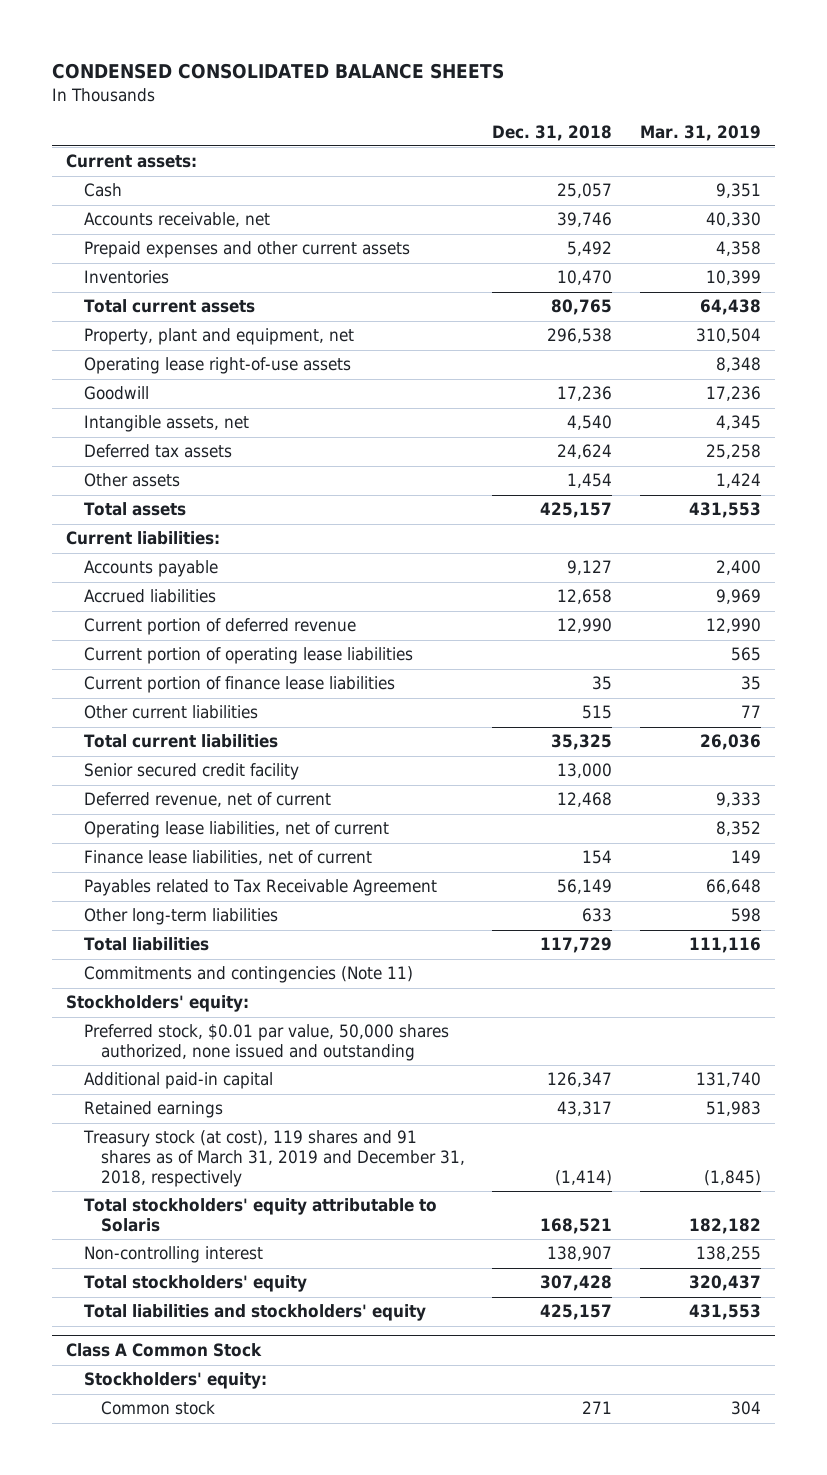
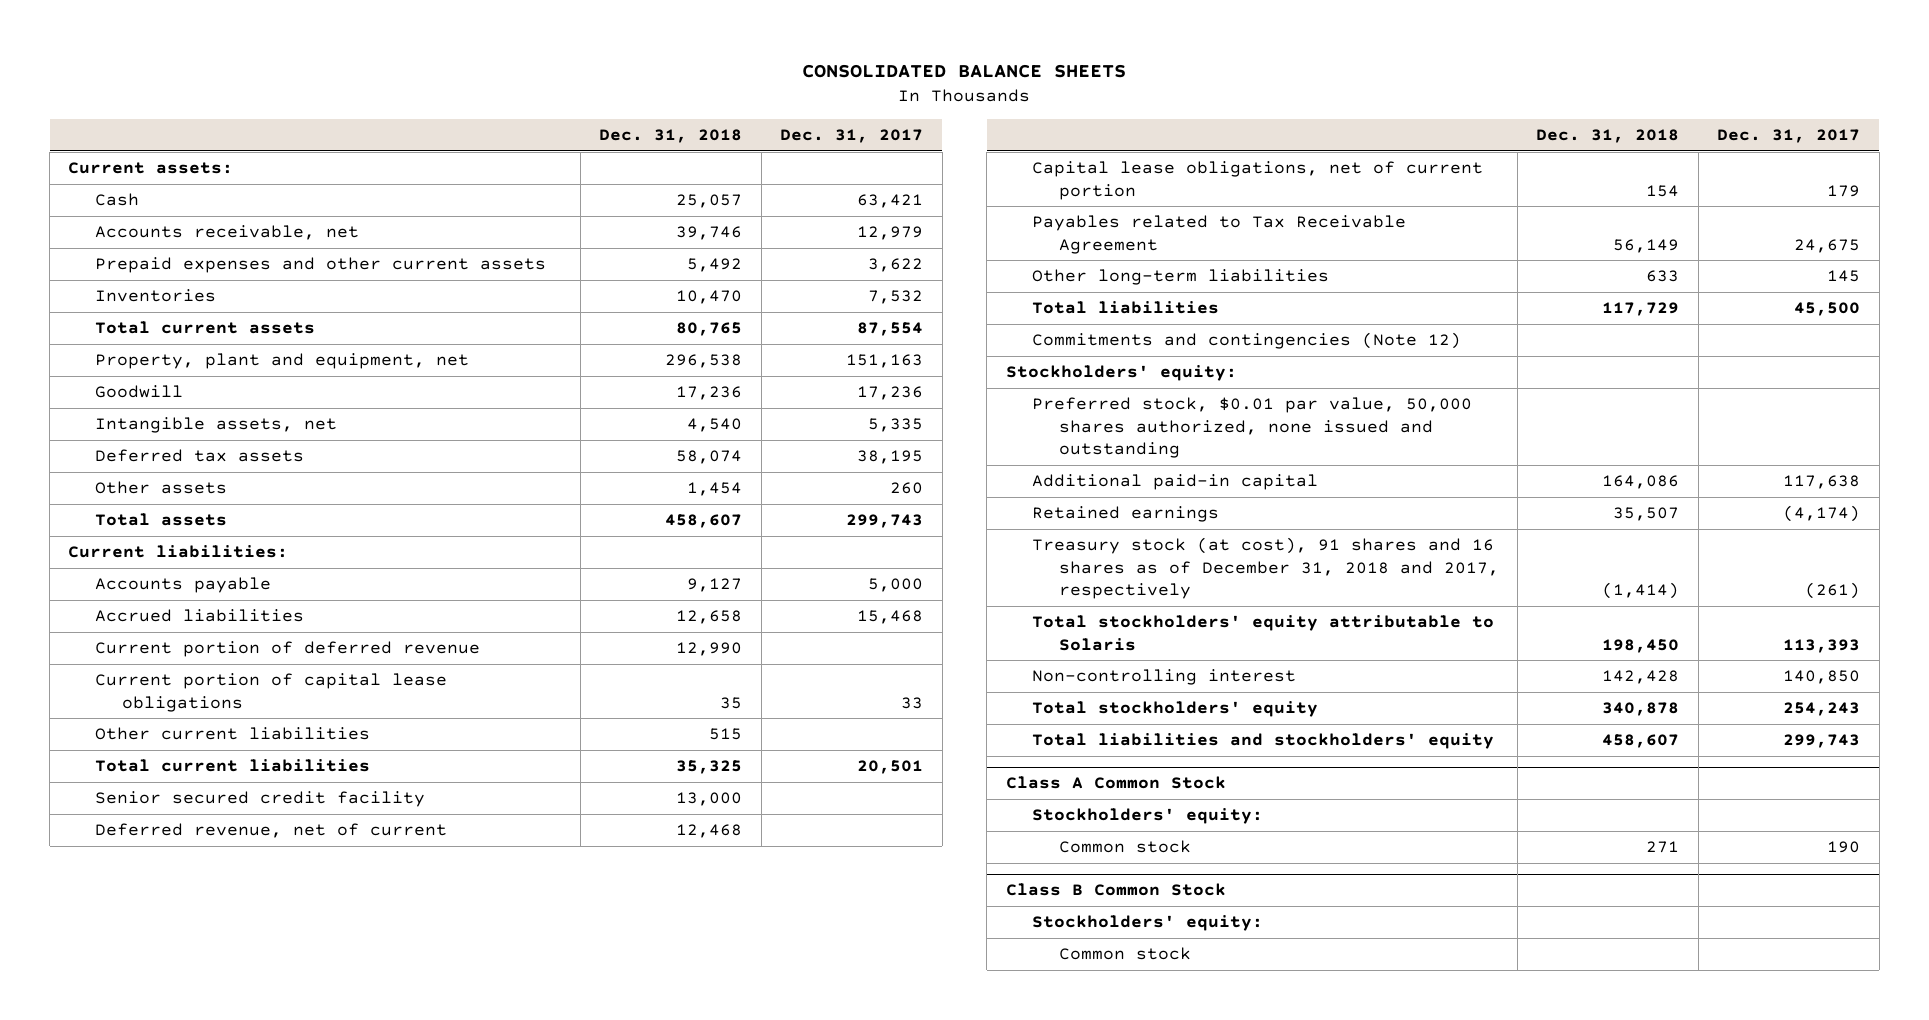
[52,63,505,80] CONDENSED CONSOLIDATED BALANCE SHEETS -> [802,64,1127,79] CONSOLIDATED BALANCE SHEETS
[639,124,761,141] Mar. 31, 2019 -> none
none -> [780,129,924,144] Dec. 31, 2017
[83,357,351,375] Operating lease right-of-use assets -> none
[557,444,613,460] 24,624 -> [676,450,743,465] 58,074
[540,502,613,519] 425,157 -> [665,514,743,529] 458,607
[83,647,413,665] Current portion of operating lease liabilities -> none
[83,676,395,694] Current portion of finance lease liabilities -> [95,673,448,712] Current portion of capital lease obligations
[83,821,389,839] Operating lease liabilities, net of current -> none
[83,850,372,866] Finance lease liabilities, net of current -> [1032,161,1484,200] Capital lease obligations, net of current portion
[83,966,413,984] Commitments and contingencies (Note 11) -> [1032,332,1462,350] Commitments and contingencies (Note 12)
[547,1072,613,1088] 126,347 -> [1602,475,1680,490] 164,086
[557,1101,613,1117] 43,317 -> [1613,507,1680,522] 35,507
[82,1130,465,1187] Treasury stock (at cost), 119 shares and 91 shares as of March 31, 2019 and December 31, 2018, respectively -> [1032,537,1499,600] Treasury stock (at cost), 91 shares and 16 shares as of December 31, 2018 and 2017, respectively
[540,1218,613,1235] 168,521 -> [1602,638,1680,653] 198,450
[547,1246,613,1262] 138,907 -> [1602,670,1680,685] 142,428
[540,1275,613,1292] 307,428 -> [1602,702,1680,717] 340,878
[540,1304,613,1321] 425,157 -> [1602,734,1680,749] 458,607
none -> [1005,883,1226,897] Class B Common Stock
none -> [1032,915,1264,932] Stockholders' equity:
none -> [1058,947,1191,961] Common stock

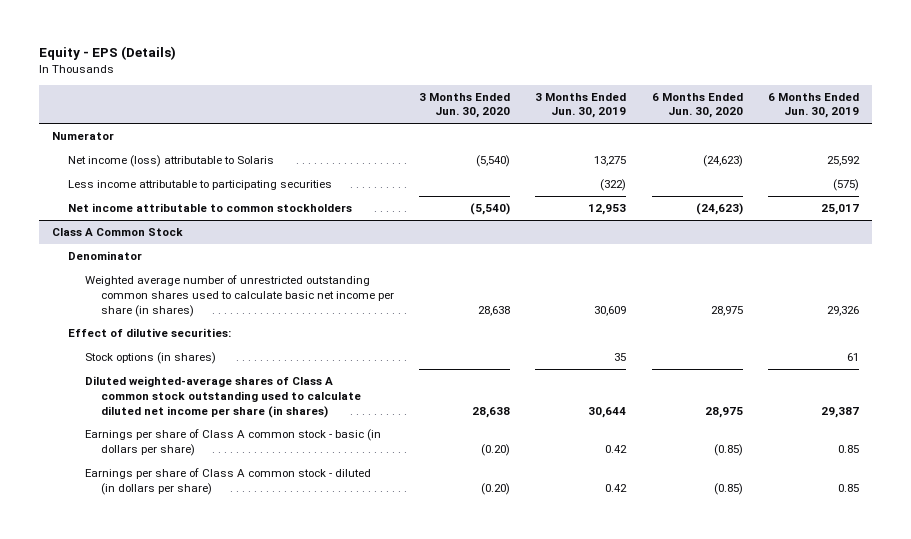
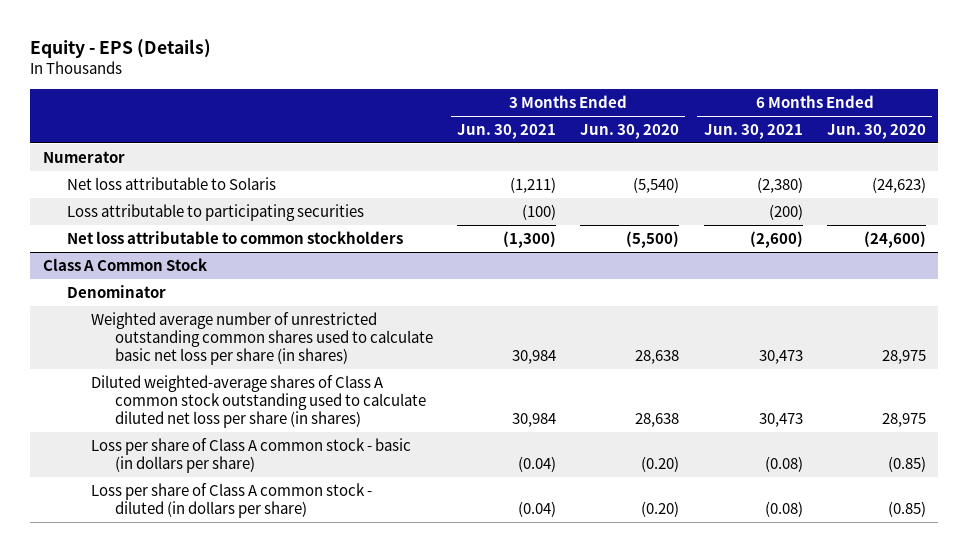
[535,92,627,119] 3 Months Ended Jun. 30, 2019 -> none
[767,92,859,119] 6 Months Ended Jun. 30, 2019 -> none
none -> [456,123,556,139] Jun. 30, 2021
none -> [703,123,803,139] Jun. 30, 2021
[68,155,275,168] Net income (loss) attributable to Solaris -> [66,176,276,190] Net loss attributable to Solaris
[68,180,333,191] Less income attributable to participating securities -> [66,203,364,221] Loss attributable to participating securities
[68,203,353,213] Net income attributable to common stockholders -> [66,230,403,244] Net loss attributable to common stockholders
[470,203,511,216] (5,540) -> [626,230,680,248] (5,500)
[695,203,743,216] (24,623) -> [863,230,926,248] (24,600)
[68,328,232,338] Effect of dilutive securities: -> none
[84,352,216,365] Stock options (in shares) -> none
[84,275,395,317] Weighted average number of unrestricted outstanding common shares used to calculate basic net income per share (in shares) -> [90,311,433,366] Weighted average number of unrestricted outstanding common shares used to calculate basic net loss per share (in shares)
[84,376,362,418] Diluted weighted-average shares of Class A common stock outstanding used to calculate diluted net income per share (in shares) -> [90,374,426,429] Diluted weighted-average shares of Class A common stock outstanding used to calculate diluted net loss per share (in shares)
[84,429,381,456] Earnings per share of Class A common stock - basic (in dollars per share) -> [90,437,411,474] Loss per share of Class A common stock - basic (in dollars per share)
[84,468,371,495] Earnings per share of Class A common stock - diluted (in dollars per share) -> [90,482,372,519] Loss per share of Class A common stock - diluted (in dollars per share)

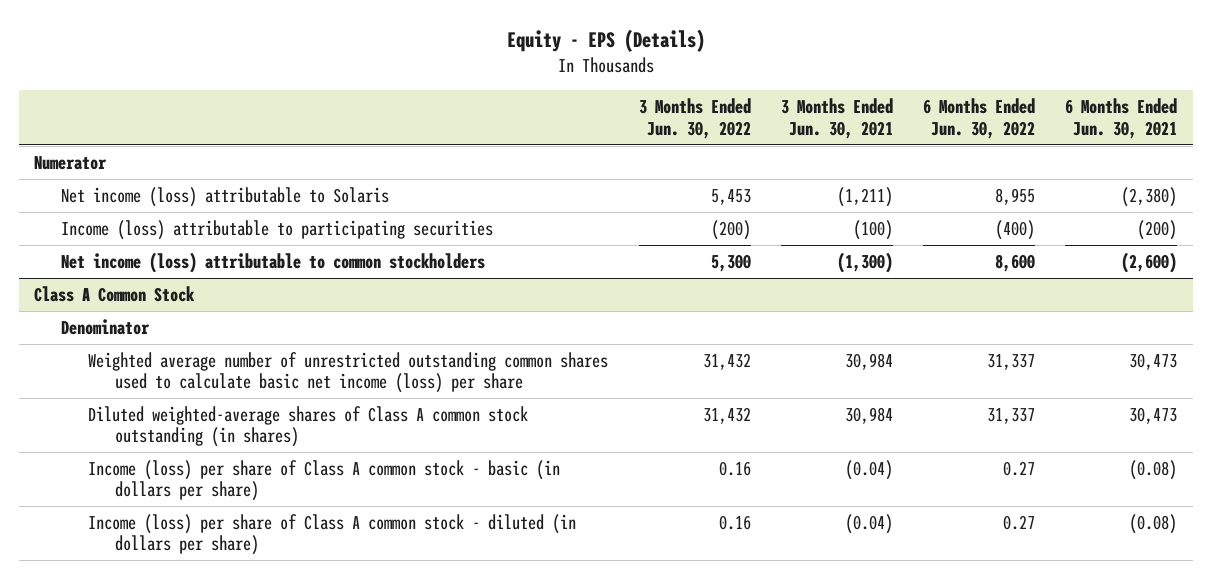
[580,123,680,139] Jun. 30, 2020 -> none
[826,123,926,139] Jun. 30, 2020 -> none
none -> [638,98,751,139] 3 Months Ended Jun. 30, 2022
none -> [923,98,1036,139] 6 Months Ended Jun. 30, 2022
[66,176,276,190] Net loss attributable to Solaris -> [61,186,390,207] Net income (loss) attributable to Solaris
[66,203,364,221] Loss attributable to participating securities -> [61,219,494,240] Income (loss) attributable to participating securities
[66,230,403,244] Net loss attributable to common stockholders -> [61,251,486,273] Net income (loss) attributable to common stockholders
[90,311,433,366] Weighted average number of unrestricted outstanding common shares used to calculate basic net loss per share (in shares) -> [88,351,609,394] Weighted average number of unrestricted outstanding common shares used to calculate basic net income (loss) per share
[90,374,426,429] Diluted weighted-average shares of Class A common stock outstanding used to calculate diluted net loss per share (in shares) -> [88,405,529,448] Diluted weighted-average shares of Class A common stock outstanding (in shares)
[90,437,411,474] Loss per share of Class A common stock - basic (in dollars per share) -> [88,459,561,502] Income (loss) per share of Class A common stock - basic (in dollars per share)
[90,482,372,519] Loss per share of Class A common stock - diluted (in dollars per share) -> [88,513,577,556] Income (loss) per share of Class A common stock - diluted (in dollars per share)

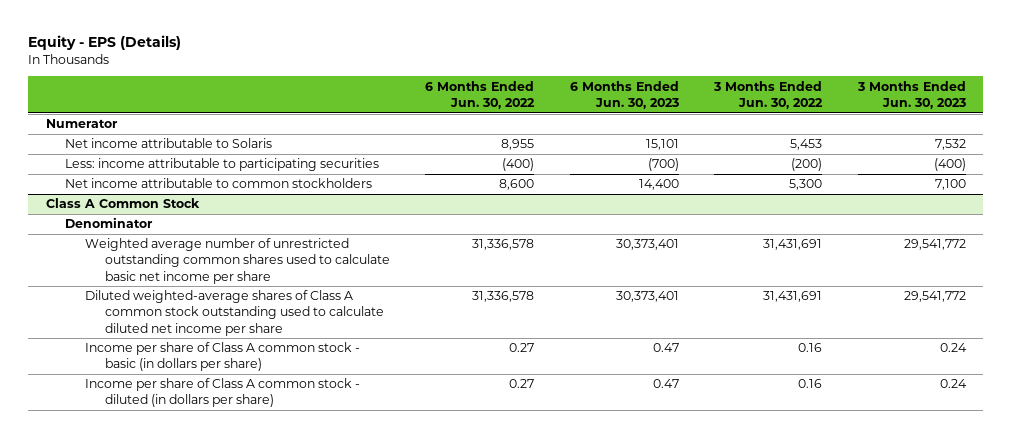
[780,98,893,139] 3 Months Ended Jun. 30, 2021 -> none
[1065,98,1178,139] 6 Months Ended Jun. 30, 2021 -> none
none -> [569,80,679,109] 6 Months Ended Jun. 30, 2023
none -> [856,80,966,109] 3 Months Ended Jun. 30, 2023
[61,186,390,207] Net income (loss) attributable to Solaris -> [65,138,273,149] Net income attributable to Solaris
[61,219,494,240] Income (loss) attributable to participating securities -> [65,158,380,172] Less: income attributable to participating securities
[61,251,486,273] Net income (loss) attributable to common stockholders -> [65,178,373,189] Net income attributable to common stockholders
[88,351,609,394] Weighted average number of unrestricted outstanding common shares used to calculate basic net income (loss) per share -> [85,238,390,284] Weighted average number of unrestricted outstanding common shares used to calculate basic net income per share
[702,352,751,370] 31,432 -> [763,239,823,251] 31,431,691
[987,353,1036,370] 31,337 -> [472,239,535,251] 31,336,578
[88,405,529,448] Diluted weighted-average shares of Class A common stock outstanding (in shares) -> [85,290,384,336] Diluted weighted-average shares of Class A common stock outstanding used to calculate diluted net income per share
[702,406,751,424] 31,432 -> [763,291,823,303] 31,431,691
[987,407,1036,424] 31,337 -> [472,291,535,303] 31,336,578
[88,459,561,502] Income (loss) per share of Class A common stock - basic (in dollars per share) -> [85,342,361,372] Income per share of Class A common stock - basic (in dollars per share)
[88,513,577,556] Income (loss) per share of Class A common stock - diluted (in dollars per share) -> [85,378,361,408] Income per share of Class A common stock - diluted (in dollars per share)

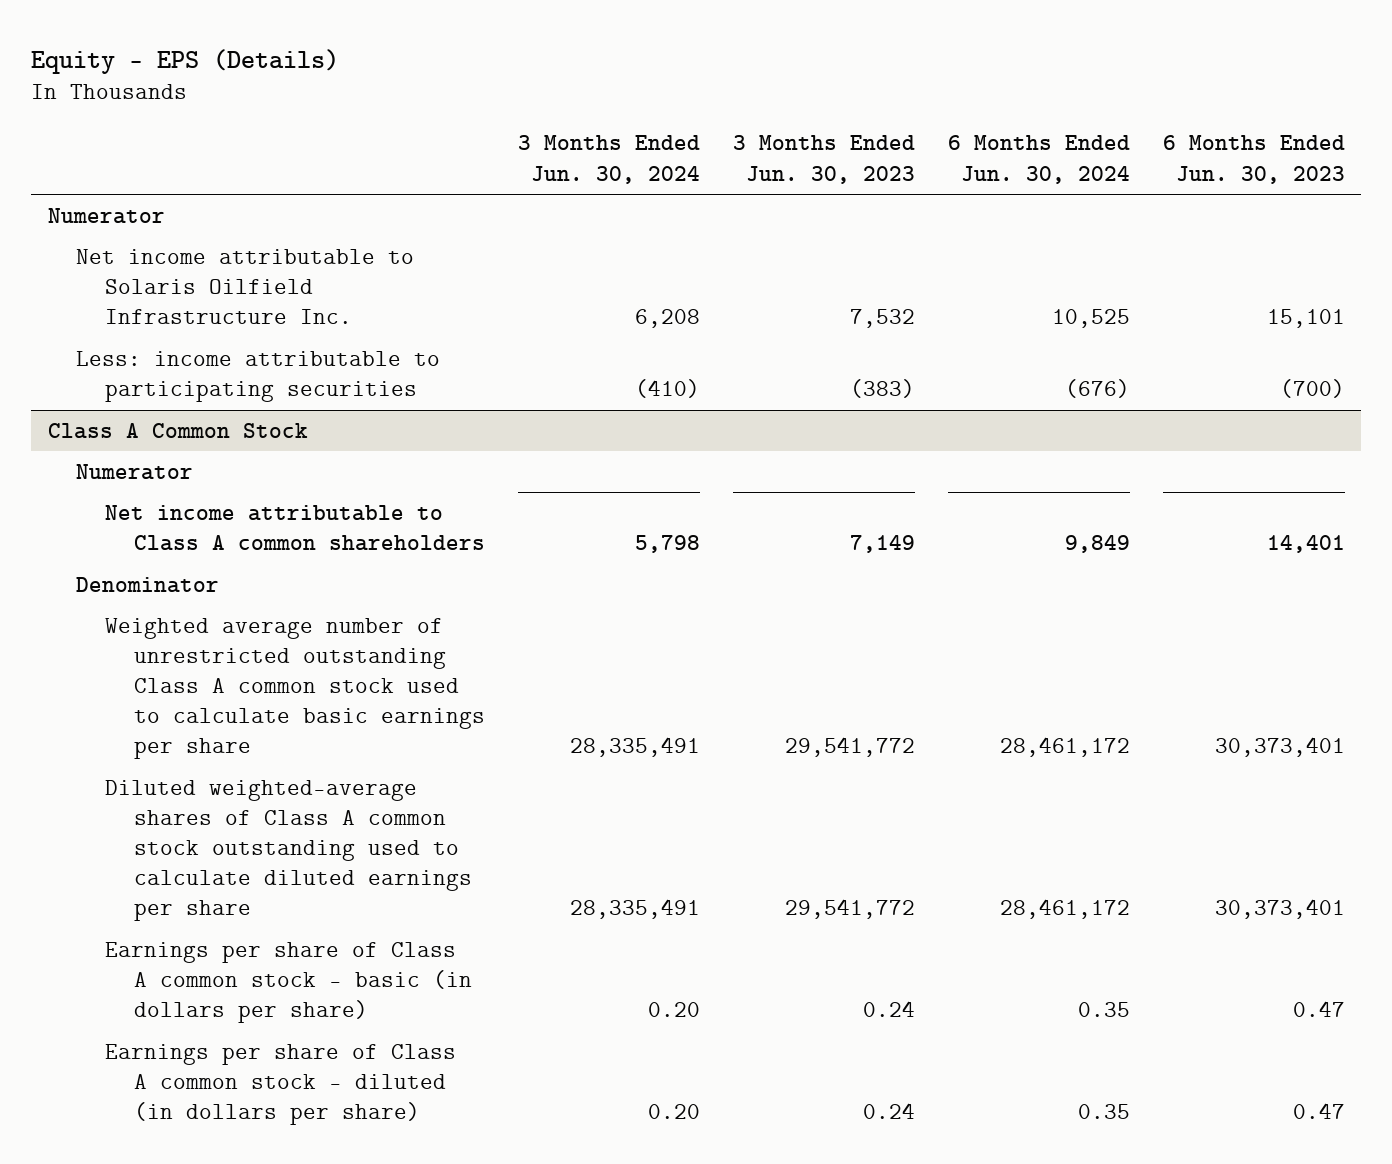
[425,80,536,109] 6 Months Ended Jun. 30, 2022 -> none
[713,80,824,109] 3 Months Ended Jun. 30, 2022 -> none
none -> [517,135,700,184] 3 Months Ended Jun. 30, 2024
none -> [947,135,1130,184] 6 Months Ended Jun. 30, 2024
[65,178,373,189] Net income attributable to common stockholders -> none
[65,138,273,149] Net income attributable to Solaris -> [76,248,415,325] Net income attributable to Solaris Oilfield Infrastructure Inc.
[933,158,966,172] (400) -> [849,378,915,398] (383)
none -> [76,463,194,480] Numerator
none -> [104,504,485,551] Net income attributable to Class A common shareholders
[85,238,390,284] Weighted average number of unrestricted outstanding common shares used to calculate basic net income per share -> [104,617,485,760] Weighted average number of unrestricted outstanding Class A common stock used to calculate basic earnings per share
[85,290,384,336] Diluted weighted-average shares of Class A common stock outstanding used to calculate diluted net income per share -> [104,779,472,922] Diluted weighted-average shares of Class A common stock outstanding used to calculate diluted earnings per share
[85,342,361,372] Income per share of Class A common stock - basic (in dollars per share) -> [104,941,472,1024] Earnings per share of Class A common stock - basic (in dollars per share)
[85,378,361,408] Income per share of Class A common stock - diluted (in dollars per share) -> [104,1043,456,1126] Earnings per share of Class A common stock - diluted (in dollars per share)

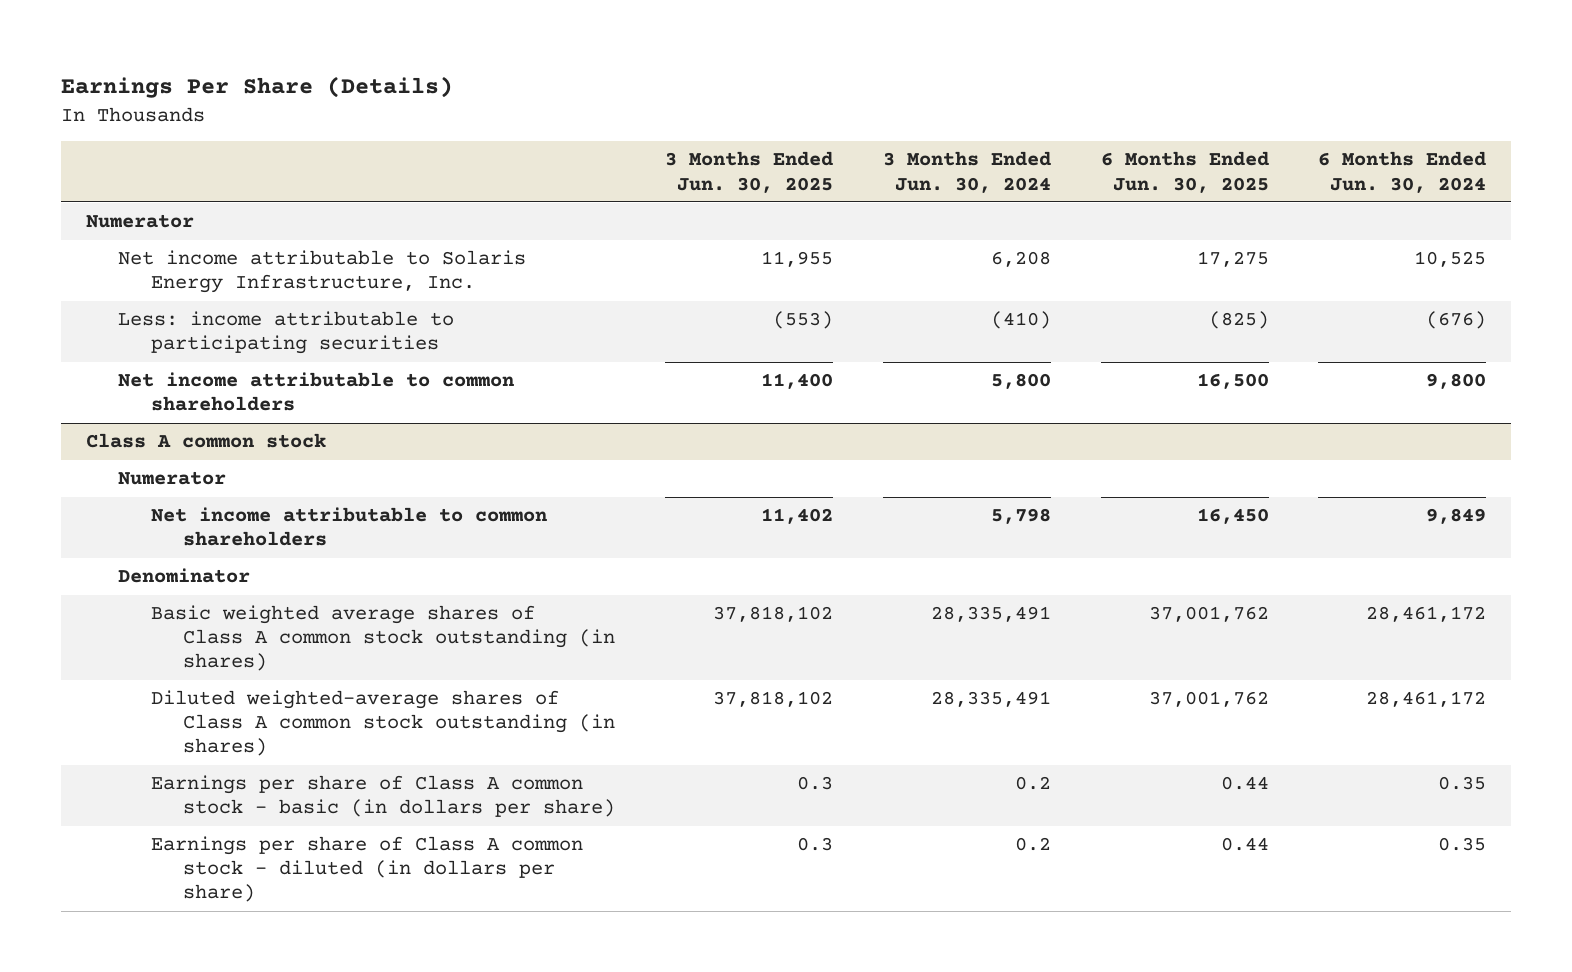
[31,48,340,74] Equity - EPS (Details) -> [61,75,454,98] Earnings Per Share (Details)
[732,135,915,184] 3 Months Ended Jun. 30, 2023 -> none
[1162,135,1345,184] 6 Months Ended Jun. 30, 2023 -> none
none -> [664,151,833,193] 3 Months Ended Jun. 30, 2025
none -> [1100,151,1269,193] 6 Months Ended Jun. 30, 2025
[76,248,415,325] Net income attributable to Solaris Oilfield Infrastructure Inc. -> [118,250,527,294] Net income attributable to Solaris Energy Infrastructure, Inc.
none -> [118,372,515,412] Net income attributable to common shareholders
[47,422,308,439] Class A Common Stock -> [85,433,326,449] Class A common stock
[104,504,485,551] Net income attributable to Class A common shareholders -> [150,507,547,547] Net income attributable to common shareholders
[104,617,485,760] Weighted average number of unrestricted outstanding Class A common stock used to calculate basic earnings per share -> [150,605,616,672] Basic weighted average shares of Class A common stock outstanding (in shares)
[104,779,472,922] Diluted weighted-average shares of Class A common stock outstanding used to calculate diluted earnings per share -> [150,690,616,757] Diluted weighted-average shares of Class A common stock outstanding (in shares)
[647,1002,700,1018] 0.20 -> [1014,776,1051,791] 0.2
[647,1104,700,1120] 0.20 -> [1014,837,1051,852] 0.2

